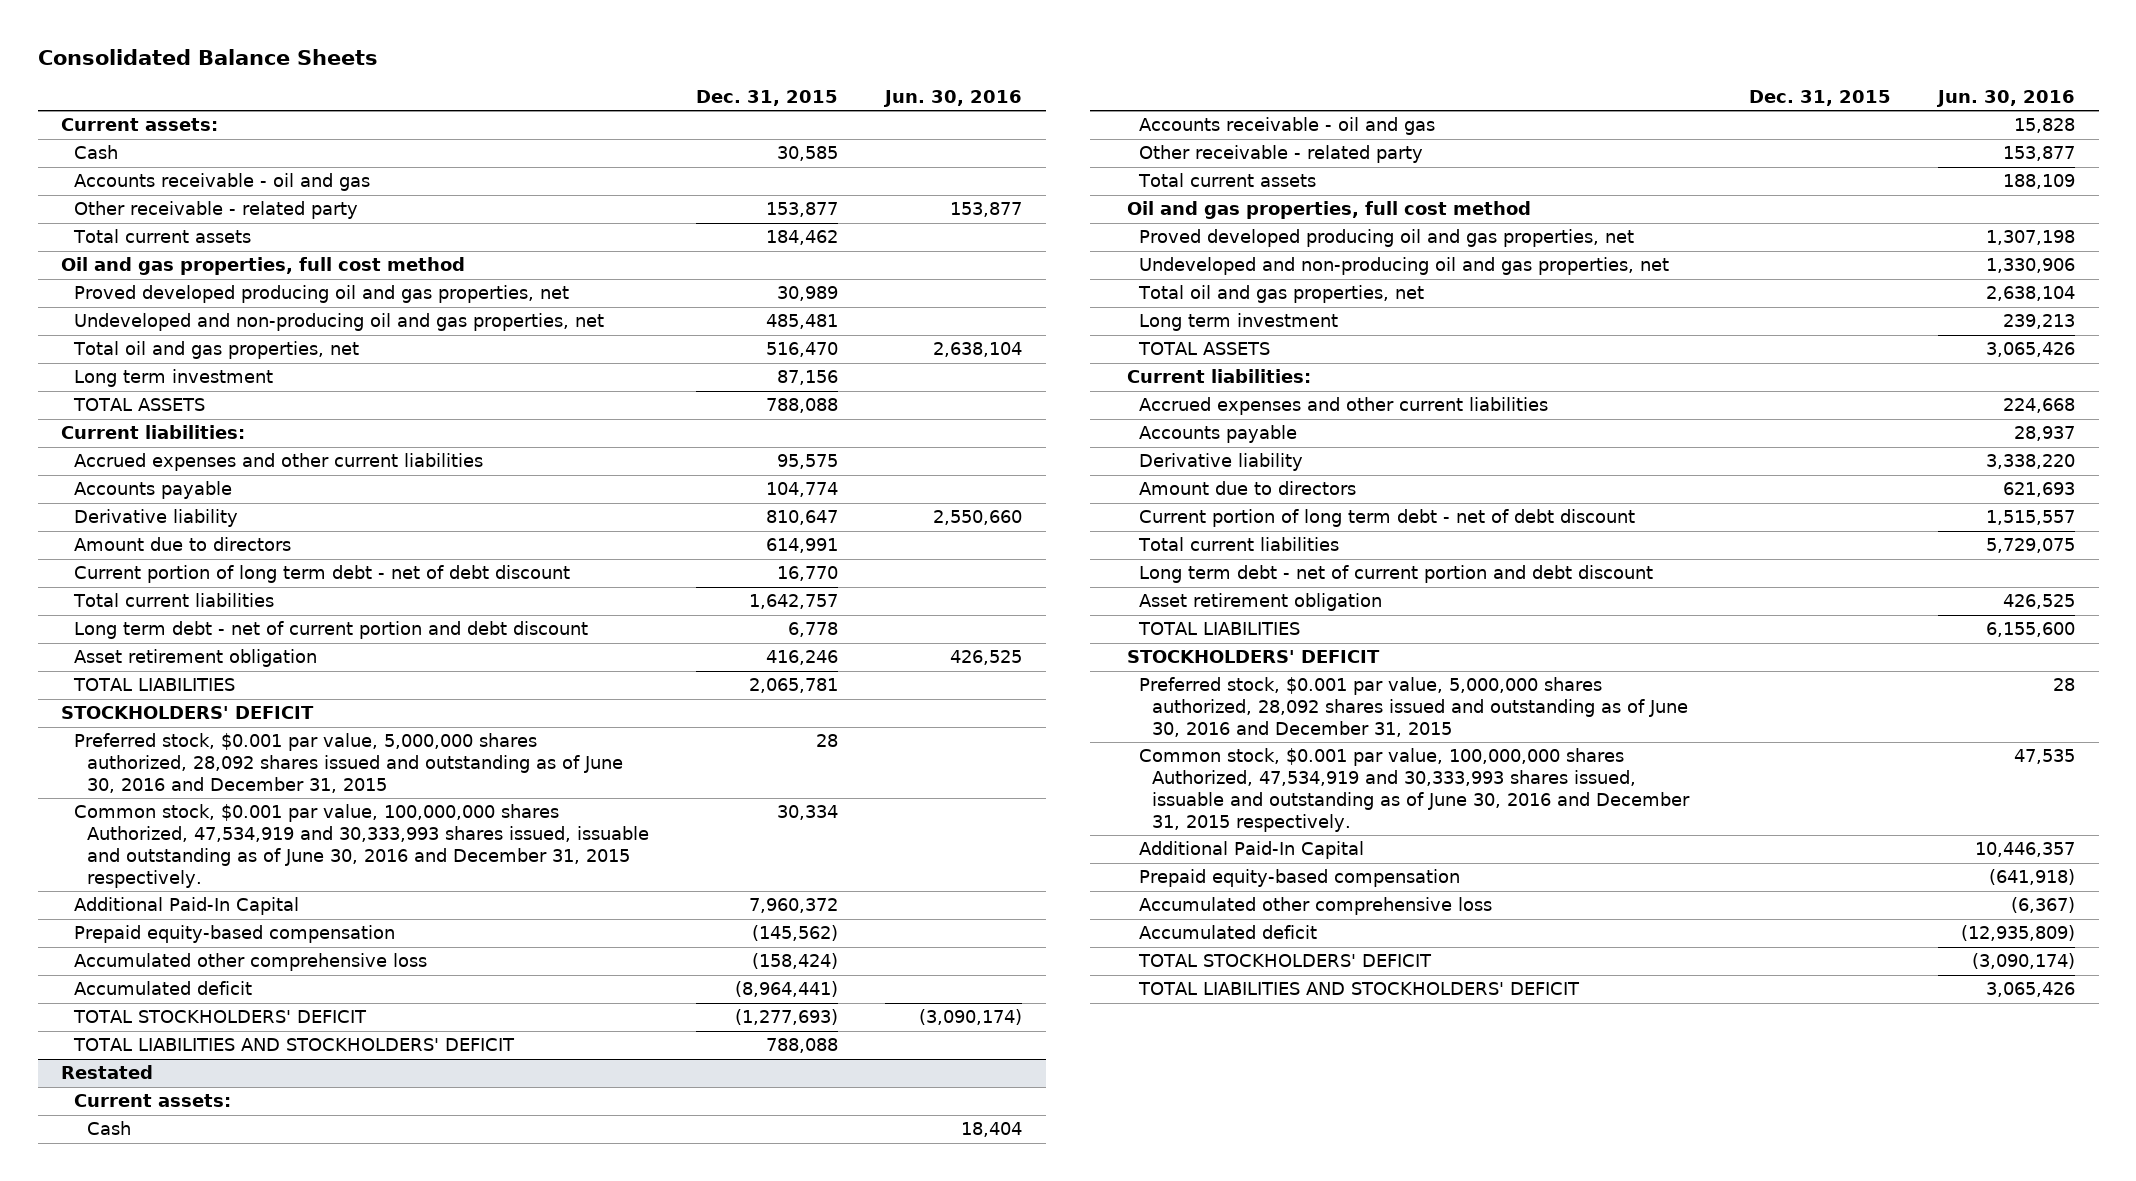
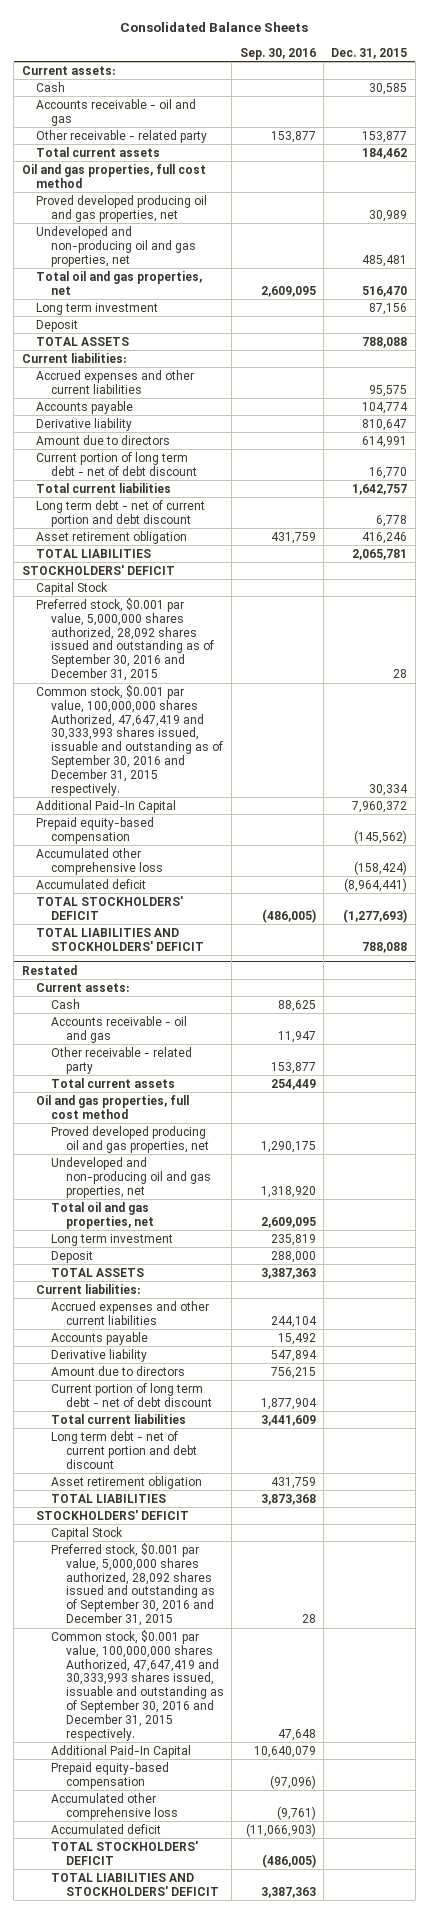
[883,89,1023,107] Jun. 30, 2016 -> none
none -> [239,47,316,60] Sep. 30, 2016
none -> [36,319,79,332] Deposit
none -> [36,581,109,595] Capital Stock
[74,733,623,793] Preferred stock, $0.001 par value, 5,000,000 shares authorized, 28,092 shares issued and outstanding as of June 30, 2016 and December 31, 2015 -> [36,597,215,682] Preferred stock, $0.001 par value, 5,000,000 shares authorized, 28,092 shares issued and outstanding as of September 30, 2016 and December 31, 2015
[74,804,649,888] Common stock, $0.001 par value, 100,000,000 shares Authorized, 47,534,919 and 30,333,993 shares issued, issuable and outstanding as of June 30, 2016 and December 31, 2015 respectively. -> [36,684,224,796] Common stock, $0.001 par value, 100,000,000 shares Authorized, 47,647,419 and 30,333,993 shares issued, issuable and outstanding as of September 30, 2016 and December 31, 2015 respectively.
none -> [51,1250,94,1263] Deposit
none -> [51,1526,124,1540] Capital Stock
[1139,677,1688,737] Preferred stock, $0.001 par value, 5,000,000 shares authorized, 28,092 shares issued and outstanding as of June 30, 2016 and December 31, 2015 -> [51,1542,215,1627] Preferred stock, $0.001 par value, 5,000,000 shares authorized, 28,092 shares issued and outstanding as of September 30, 2016 and December 31, 2015
[1139,748,1690,832] Common stock, $0.001 par value, 100,000,000 shares Authorized, 47,534,919 and 30,333,993 shares issued, issuable and outstanding as of June 30, 2016 and December 31, 2015 respectively. -> [51,1629,224,1741] Common stock, $0.001 par value, 100,000,000 shares Authorized, 47,647,419 and 30,333,993 shares issued, issuable and outstanding as of September 30, 2016 and December 31, 2015 respectively.

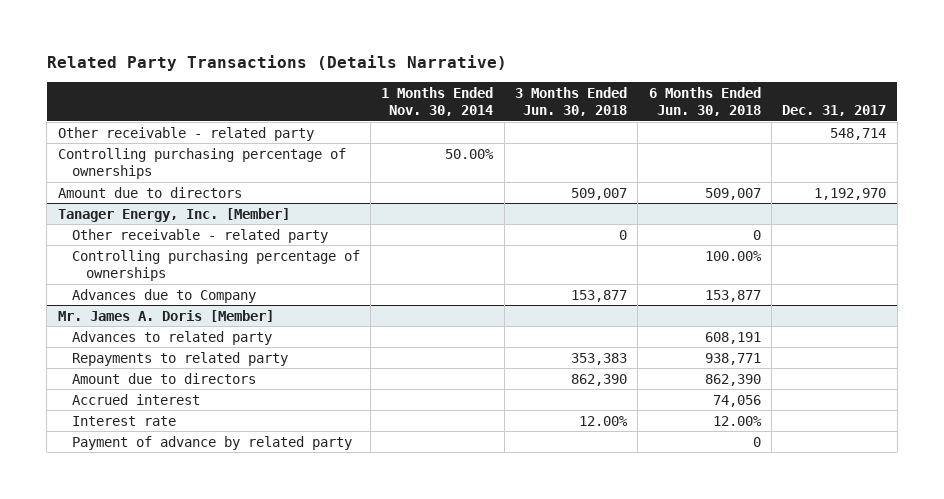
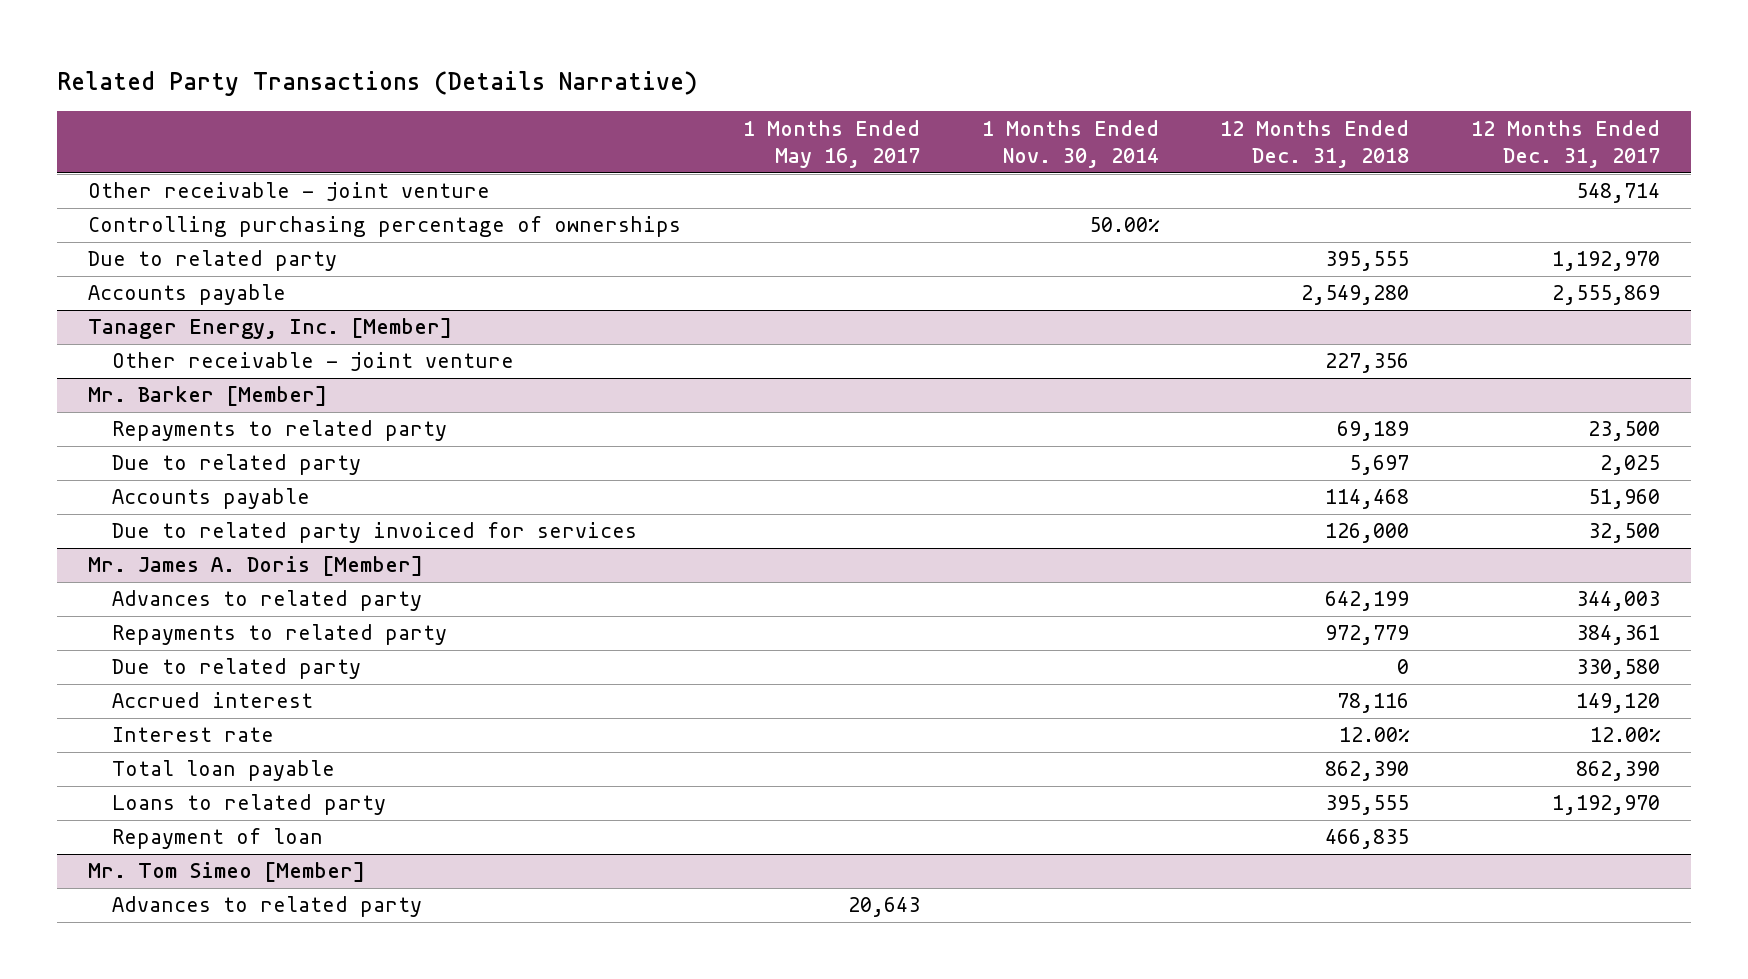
[515,86,628,117] 3 Months Ended Jun. 30, 2018 -> none
[648,86,761,117] 6 Months Ended Jun. 30, 2018 -> none
[782,105,887,117] Dec. 31, 2017 -> none
none -> [742,119,920,169] 1 Months Ended May 16, 2017
none -> [1220,119,1410,169] 12 Months Ended Dec. 31, 2018
none -> [1471,119,1661,169] 12 Months Ended Dec. 31, 2017
[57,126,314,141] Other receivable - related party -> [87,182,490,202] Other receivable - joint venture
[57,186,242,198] Amount due to directors -> [87,250,337,272] Due to related party
none -> [87,284,286,306] Accounts payable
[71,249,360,282] Controlling purchasing percentage of ownerships -> none
[71,288,256,303] Advances due to Company -> none
[71,228,328,243] Other receivable - related party -> [112,352,515,372] Other receivable - joint venture
none -> [87,386,327,407] Mr. Barker [Member]
none -> [112,420,448,442] Repayments to related party
none -> [112,454,362,476] Due to related party
none -> [112,488,311,510] Accounts payable
none -> [112,522,638,544] Due to related party invoiced for services
[71,372,256,384] Amount due to directors -> [112,658,362,680] Due to related party
[71,435,352,450] Payment of advance by related party -> none
none -> [112,760,336,782] Total loan payable
none -> [112,794,387,816] Loans to related party
none -> [112,828,324,850] Repayment of loan
none -> [87,862,365,883] Mr. Tom Simeo [Member]
none -> [112,896,423,918] Advances to related party

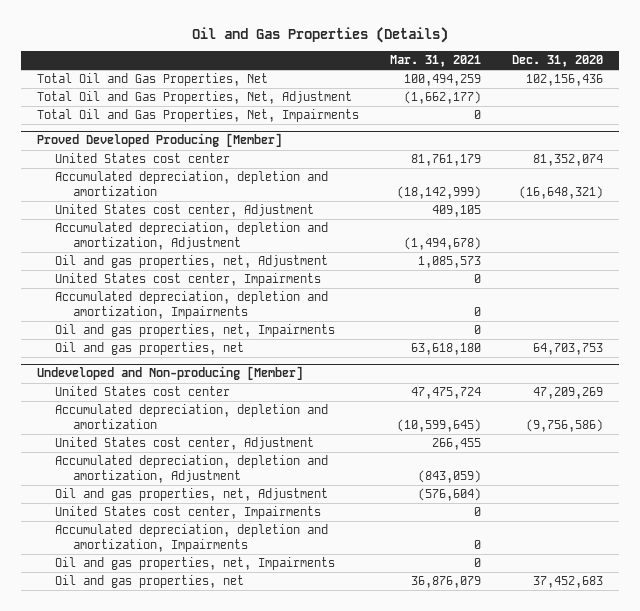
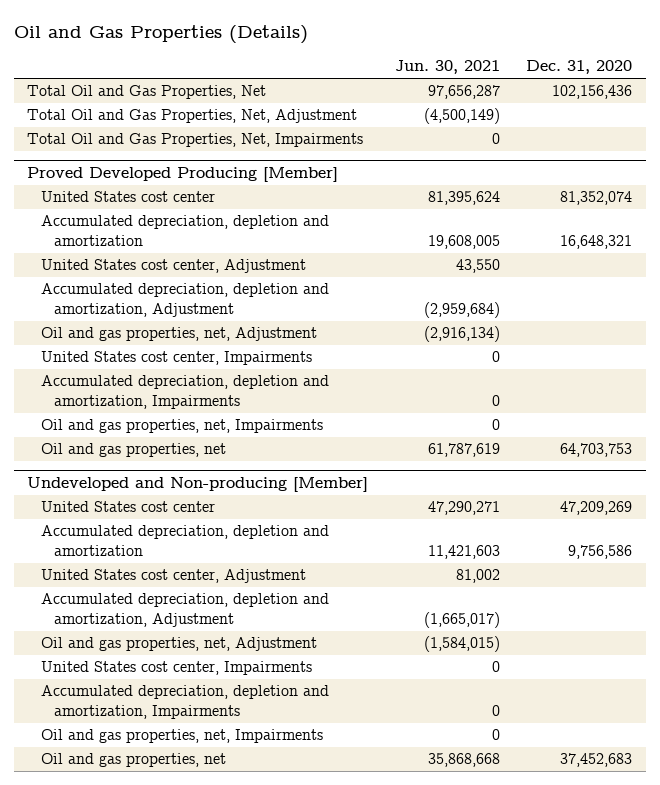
[390,55,482,68] Mar. 31, 2021 -> none
none -> [394,60,500,75] Jun. 30, 2021
[519,185,604,199] (16,648,321) -> [560,235,633,250] 16,648,321
[526,418,604,432] (9,756,586) -> [568,545,633,560] 9,756,586

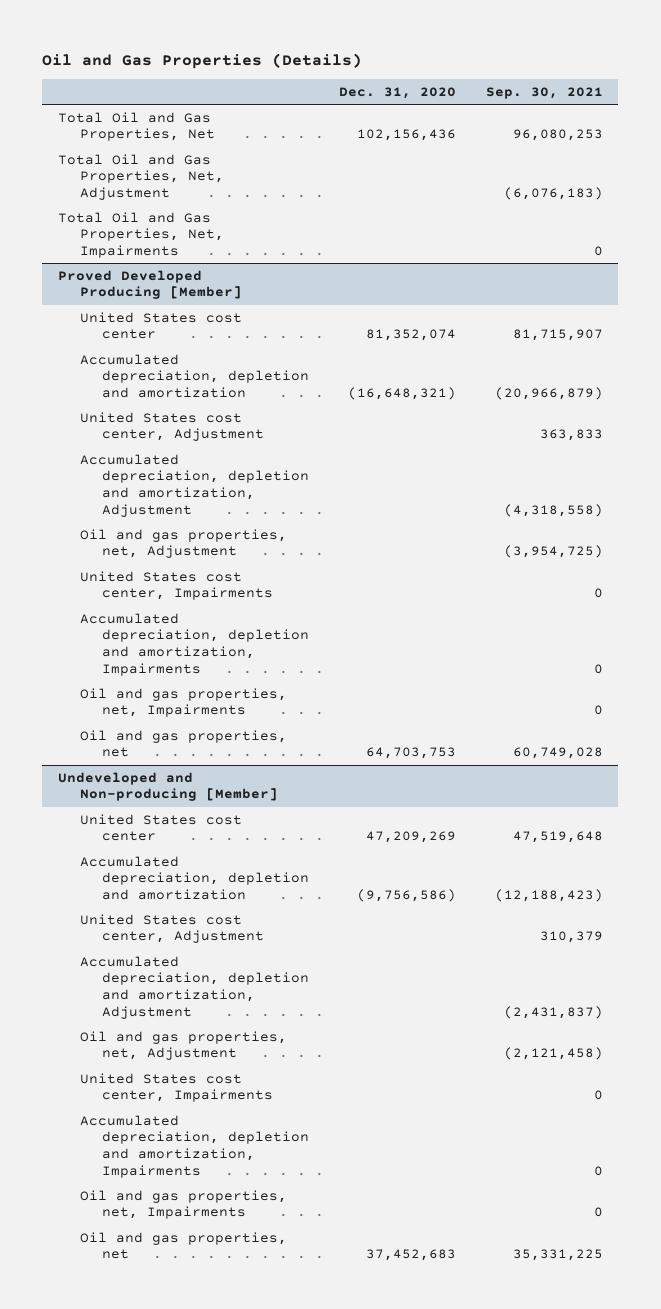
[394,60,500,75] Jun. 30, 2021 -> none
none -> [486,86,604,99] Sep. 30, 2021
[560,235,633,250] 16,648,321 -> [348,386,457,400] (16,648,321)
[568,545,633,560] 9,756,586 -> [357,888,457,902] (9,756,586)

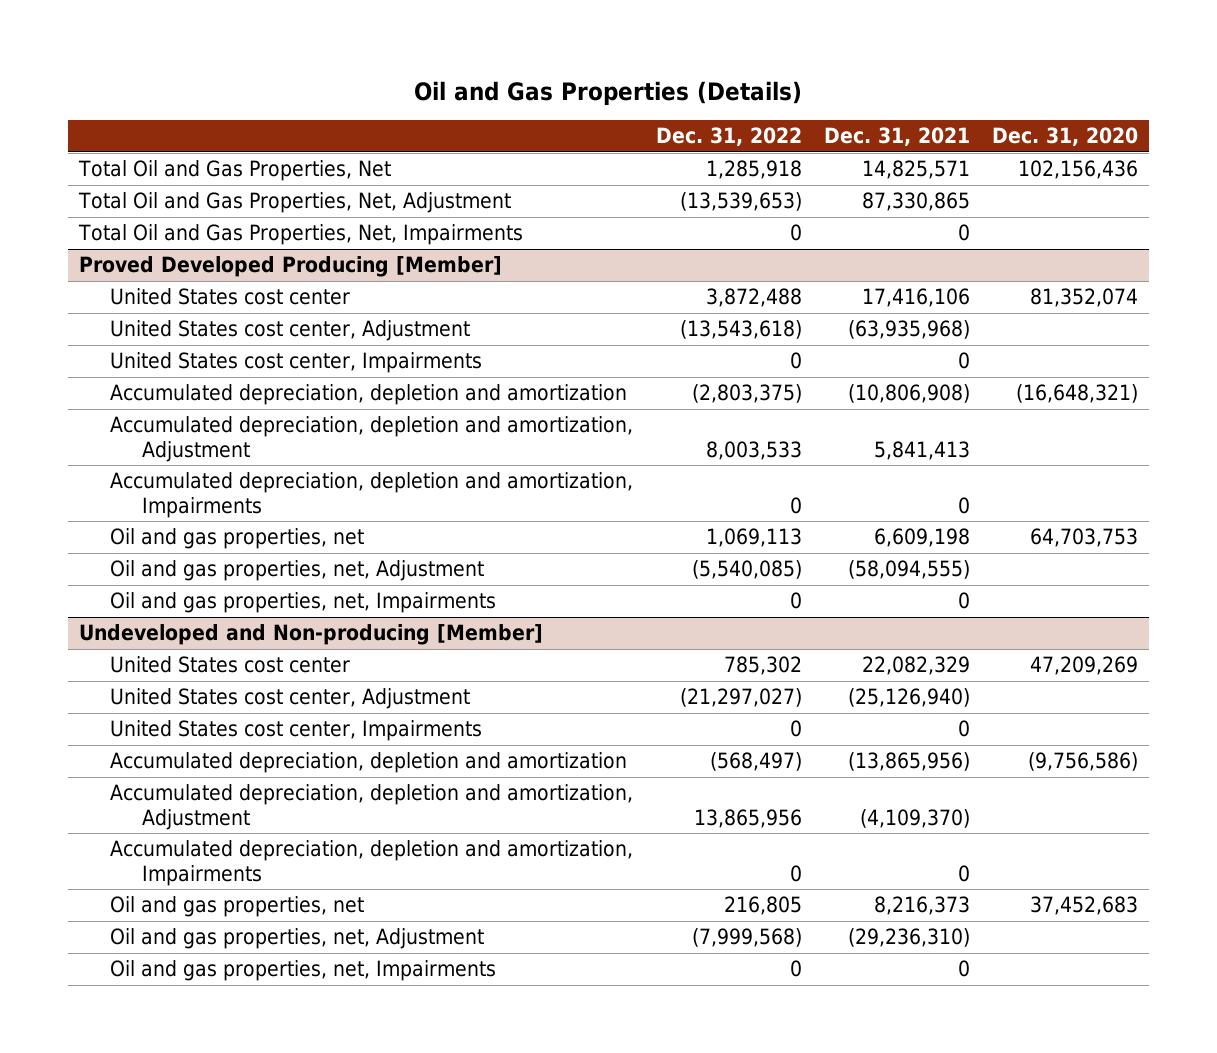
[486,86,604,99] Sep. 30, 2021 -> none
none -> [655,127,802,147] Dec. 31, 2022
none -> [823,127,970,147] Dec. 31, 2021
[79,353,310,398] Accumulated depreciation, depletion and amortization -> [110,384,628,406] Accumulated depreciation, depletion and amortization
[79,453,310,517] Accumulated depreciation, depletion and amortization, Adjustment -> [110,416,634,462] Accumulated depreciation, depletion and amortization, Adjustment
[79,528,287,559] Oil and gas properties, net, Adjustment -> [110,560,485,582] Oil and gas properties, net, Adjustment
[79,687,287,718] Oil and gas properties, net, Impairments -> [110,592,497,614] Oil and gas properties, net, Impairments
[79,855,310,900] Accumulated depreciation, depletion and amortization -> [110,752,628,774] Accumulated depreciation, depletion and amortization
[79,955,310,1019] Accumulated depreciation, depletion and amortization, Adjustment -> [110,784,634,830] Accumulated depreciation, depletion and amortization, Adjustment
[79,1030,287,1061] Oil and gas properties, net, Adjustment -> [110,928,485,950] Oil and gas properties, net, Adjustment
[79,1189,287,1220] Oil and gas properties, net, Impairments -> [110,960,497,982] Oil and gas properties, net, Impairments

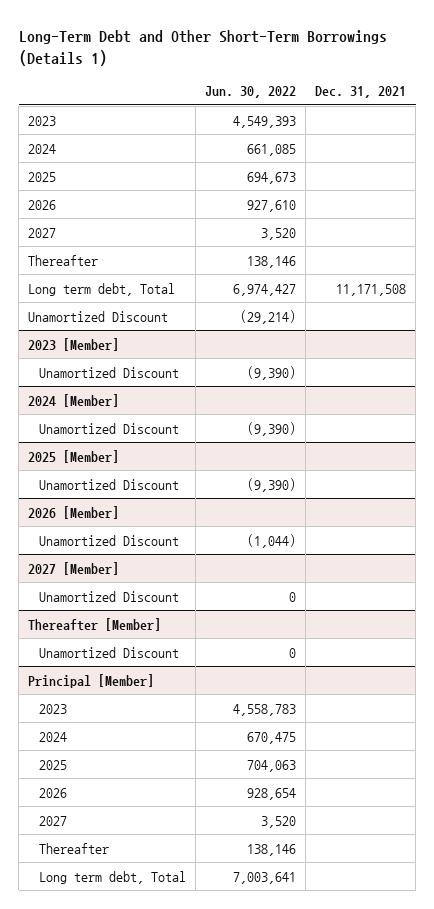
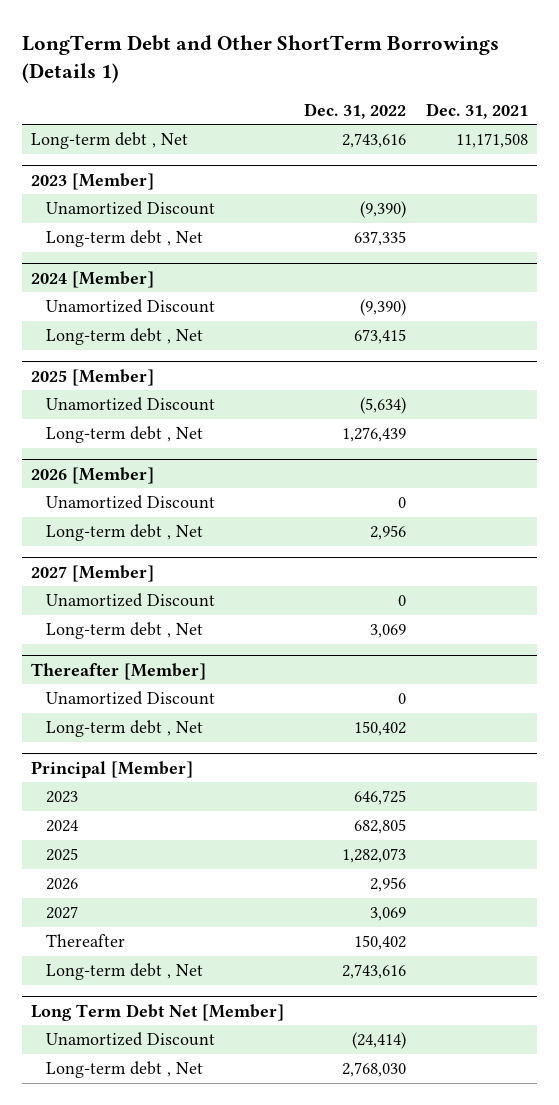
[18,29,387,66] Long-Term Debt and Other Short-Term Borrowings (Details 1) -> [21,34,499,83] LongTerm Debt and Other ShortTerm Borrowings (Details 1)
[205,86,297,99] Jun. 30, 2022 -> none
none -> [303,102,406,119] Dec. 31, 2022
[28,115,57,126] 2023 -> none
[28,143,57,154] 2024 -> none
[28,171,57,182] 2025 -> none
[28,199,57,210] 2026 -> none
[28,227,57,238] 2027 -> none
[28,254,99,266] Thereafter -> none
[28,310,169,322] Unamortized Discount -> none
[28,282,176,296] Long term debt, Total -> [31,132,189,150] Long-term debt , Net
none -> [46,230,204,248] Long-term debt , Net
none -> [46,328,204,346] Long-term debt , Net
none -> [46,426,204,444] Long-term debt , Net
none -> [46,524,204,542] Long-term debt , Net
none -> [46,622,204,640] Long-term debt , Net
none -> [46,720,204,738] Long-term debt , Net
[39,870,187,884] Long term debt, Total -> [46,963,204,981] Long-term debt , Net
none -> [31,1003,285,1021] Long Term Debt Net [Member]
none -> [46,1032,216,1047] Unamortized Discount
none -> [46,1061,204,1079] Long-term debt , Net

